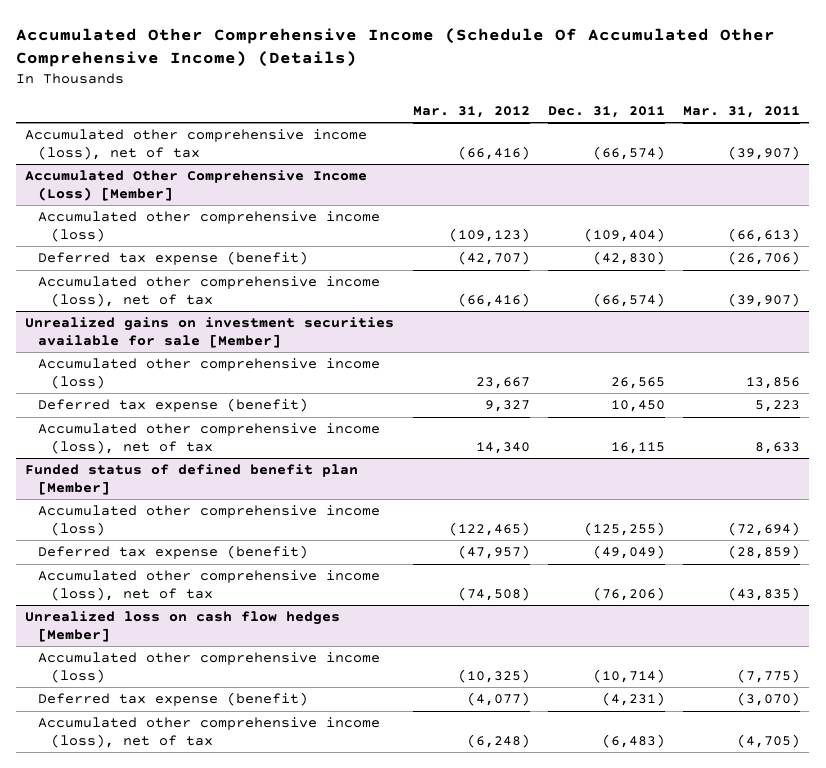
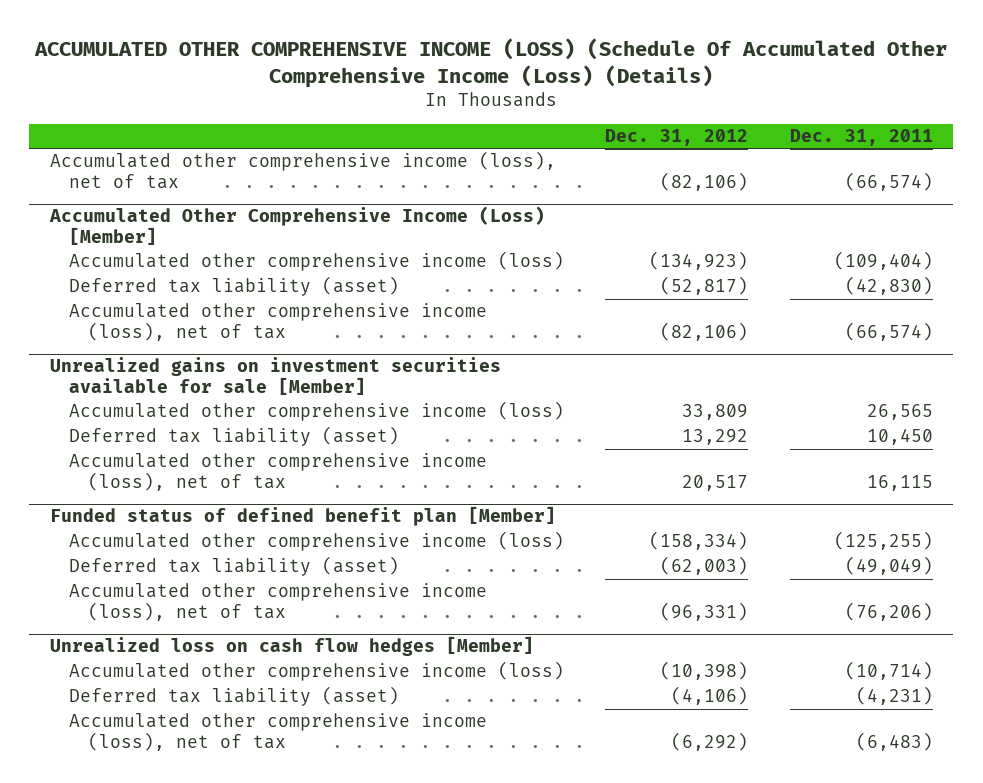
[16,27,776,68] Accumulated Other Comprehensive Income (Schedule Of Accumulated Other Comprehensive Income) (Details) -> [34,38,948,88] ACCUMULATED OTHER COMPREHENSIVE INCOME (LOSS) (Schedule Of Accumulated Other Comprehensive Income (Loss) (Details)
[412,105,530,118] Mar. 31, 2012 -> none
[683,105,801,118] Mar. 31, 2011 -> none
none -> [605,129,749,147] Dec. 31, 2012
[38,251,309,266] Deferred tax expense (benefit) -> [68,276,399,297] Deferred tax liability (asset)
[38,398,309,413] Deferred tax expense (benefit) -> [68,426,399,447] Deferred tax liability (asset)
[38,545,309,560] Deferred tax expense (benefit) -> [68,556,399,577] Deferred tax liability (asset)
[38,692,309,707] Deferred tax expense (benefit) -> [68,686,399,707] Deferred tax liability (asset)

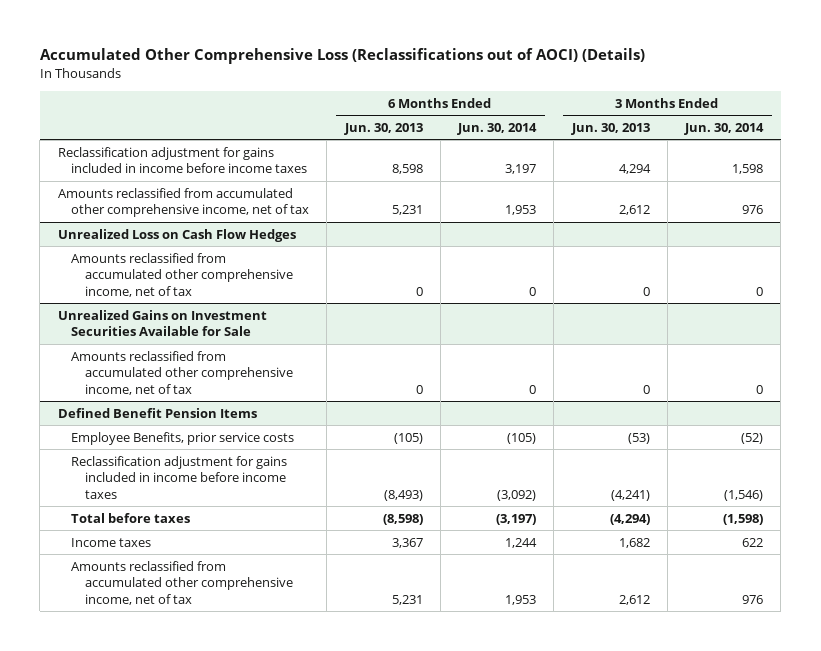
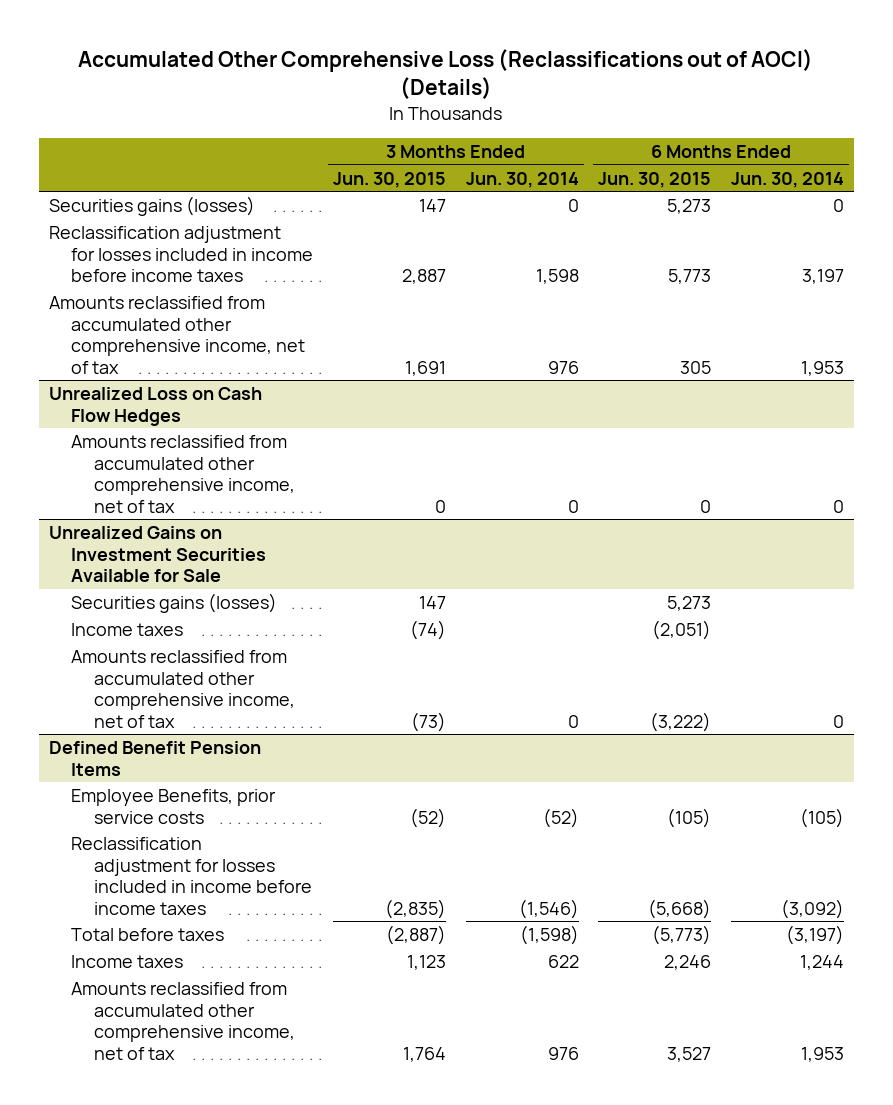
[343,122,423,135] Jun. 30, 2013 -> none
[570,122,650,135] Jun. 30, 2013 -> none
none -> [332,171,446,188] Jun. 30, 2015
none -> [598,171,712,188] Jun. 30, 2015
none -> [48,195,255,216] Securities gains (losses)
[57,146,308,174] Reclassification adjustment for gains included in income before income taxes -> [48,225,314,283] Reclassification adjustment for losses included in income before income taxes
none -> [71,592,278,613] Securities gains (losses)
none -> [71,622,184,636] Income taxes
[71,455,288,499] Reclassification adjustment for gains included in income before income taxes -> [71,836,312,915] Reclassification adjustment for losses included in income before income taxes

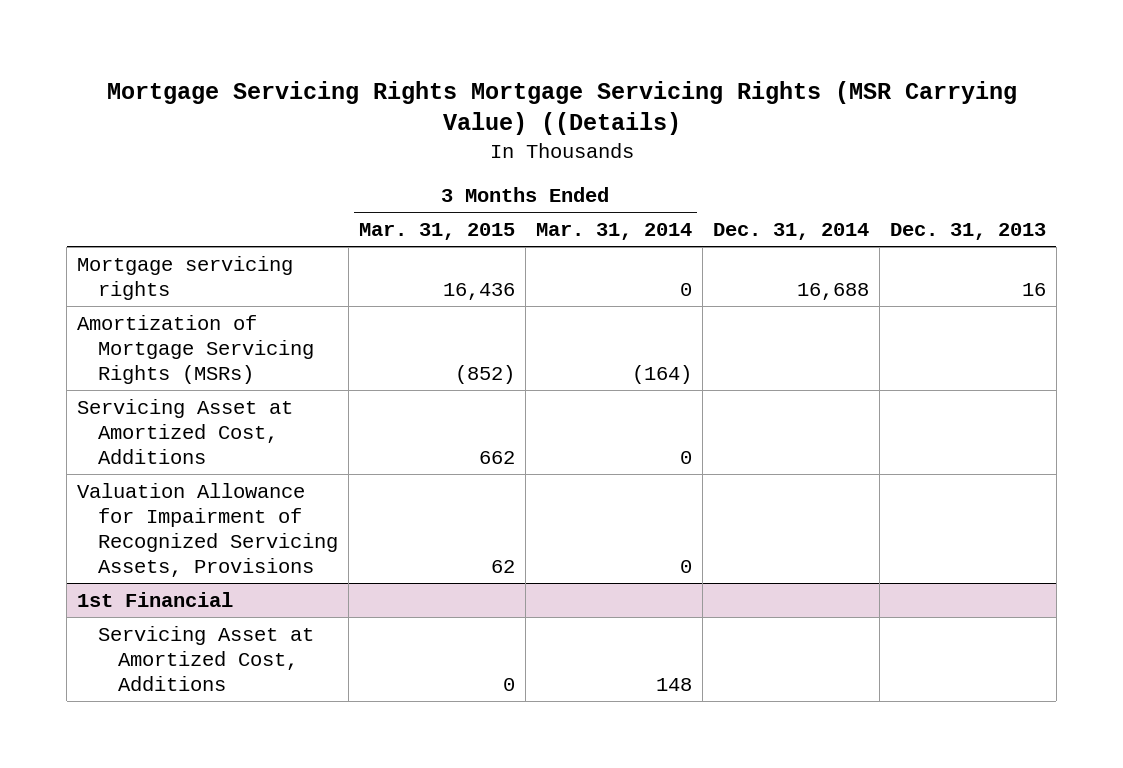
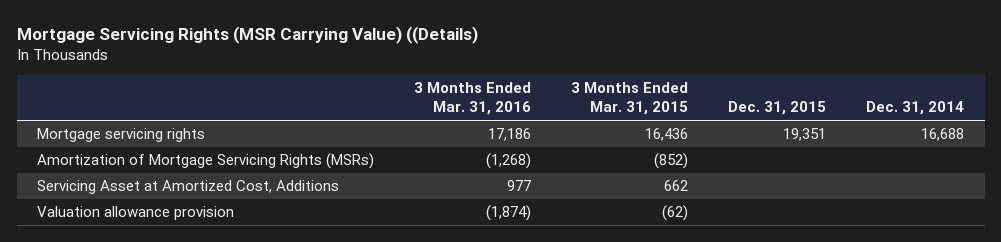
[106,80,1017,136] Mortgage Servicing Rights Mortgage Servicing Rights (MSR Carrying Value) ((Details) -> [16,25,478,44] Mortgage Servicing Rights (MSR Carrying Value) ((Details)
[535,223,692,241] Mar. 31, 2014 -> none
[889,223,1046,241] Dec. 31, 2013 -> none
none -> [413,82,531,116] 3 Months Ended Mar. 31, 2016
none -> [728,101,827,116] Dec. 31, 2015
[77,591,234,607] 1st Financial -> none
[97,625,314,691] Servicing Asset at Amortized Cost, Additions -> none
[77,482,338,578] Valuation Allowance for Impairment of Recognized Servicing Assets, Provisions -> [36,206,234,221] Valuation allowance provision
[490,560,515,574] 62 -> [662,205,689,222] (62)

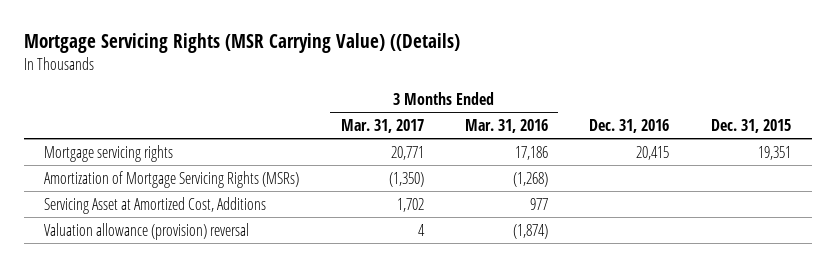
[571,82,689,116] 3 Months Ended Mar. 31, 2015 -> none
[866,101,965,116] Dec. 31, 2014 -> none
none -> [340,118,424,133] Mar. 31, 2017
none -> [589,118,670,133] Dec. 31, 2016
[36,206,234,221] Valuation allowance provision -> [44,222,250,240] Valuation allowance (provision) reversal

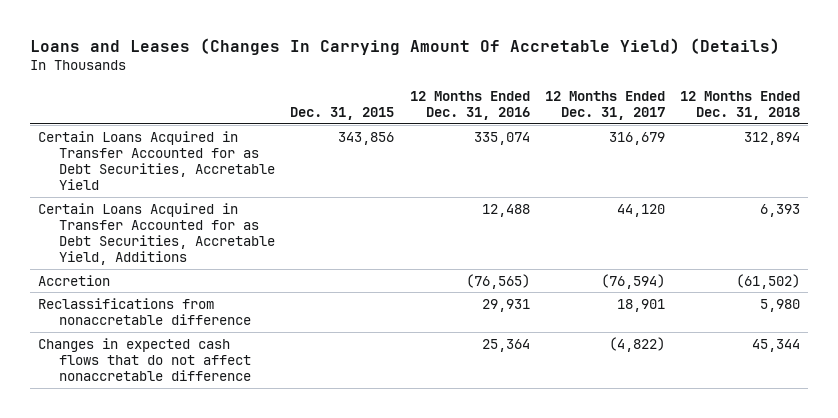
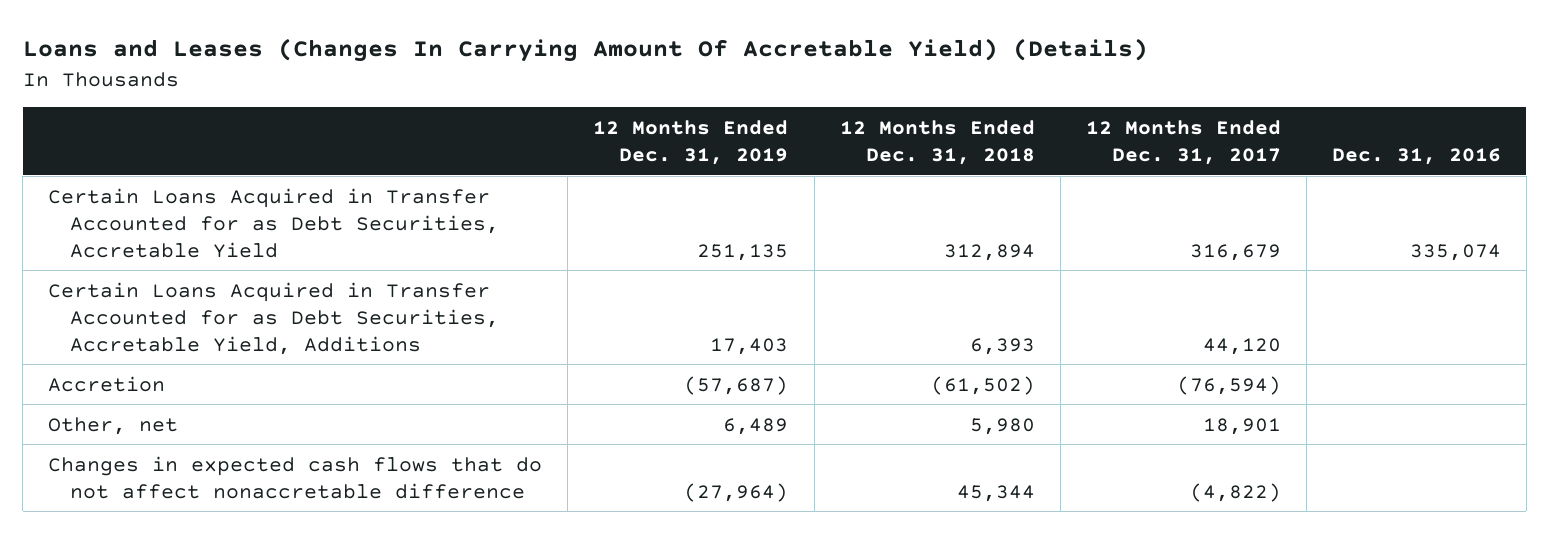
[290,107,395,121] Dec. 31, 2015 -> none
[409,90,530,121] 12 Months Ended Dec. 31, 2016 -> none
none -> [593,119,789,165] 12 Months Ended Dec. 31, 2019
none -> [1331,147,1501,165] Dec. 31, 2016
[38,297,252,325] Reclassifications from nonaccretable difference -> [48,416,179,435] Other, net

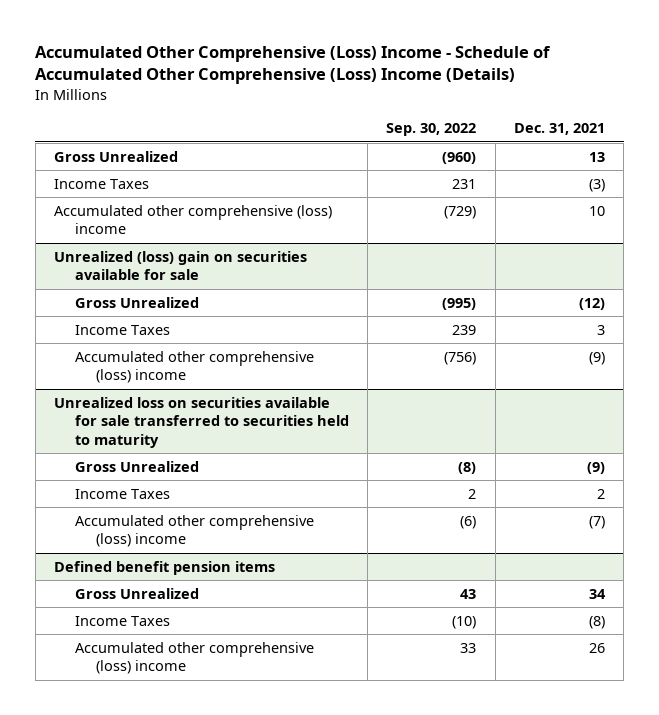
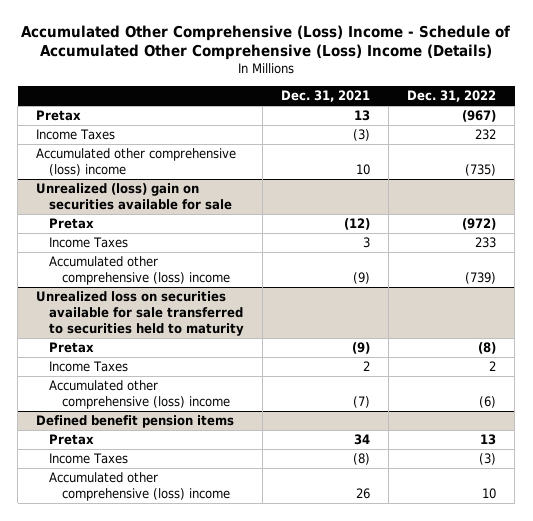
[386,122,477,136] Sep. 30, 2022 -> none
none -> [407,89,497,102] Dec. 31, 2022
[54,150,179,162] Gross Unrealized -> [36,110,82,122] Pretax
[74,296,199,308] Gross Unrealized -> [49,218,95,230] Pretax
[74,460,199,472] Gross Unrealized -> [49,342,95,354] Pretax
[74,587,199,599] Gross Unrealized -> [49,434,95,446] Pretax

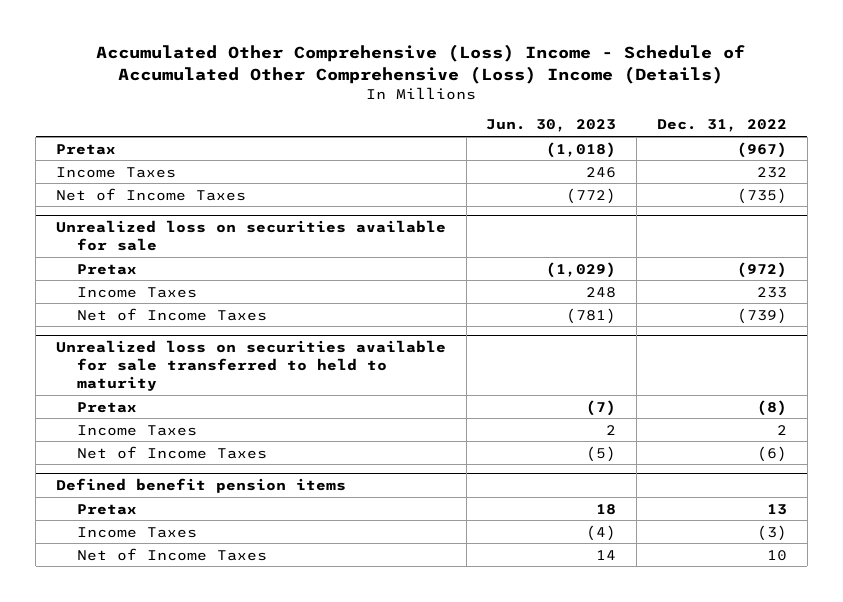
[281,89,371,102] Dec. 31, 2021 -> none
none -> [486,119,617,133] Jun. 30, 2023
[36,148,237,177] Accumulated other comprehensive (loss) income -> [55,187,246,201] Net of Income Taxes
[36,183,233,211] Unrealized (loss) gain on securities available for sale -> [55,219,446,252] Unrealized loss on securities available for sale
[49,256,230,286] Accumulated other comprehensive (loss) income -> [76,307,267,321] Net of Income Taxes
[36,291,245,337] Unrealized loss on securities available for sale transferred to securities held to maturity -> [55,339,446,392] Unrealized loss on securities available for sale transferred to held to maturity
[49,380,230,410] Accumulated other comprehensive (loss) income -> [76,445,267,459] Net of Income Taxes
[49,472,230,502] Accumulated other comprehensive (loss) income -> [76,547,267,561] Net of Income Taxes

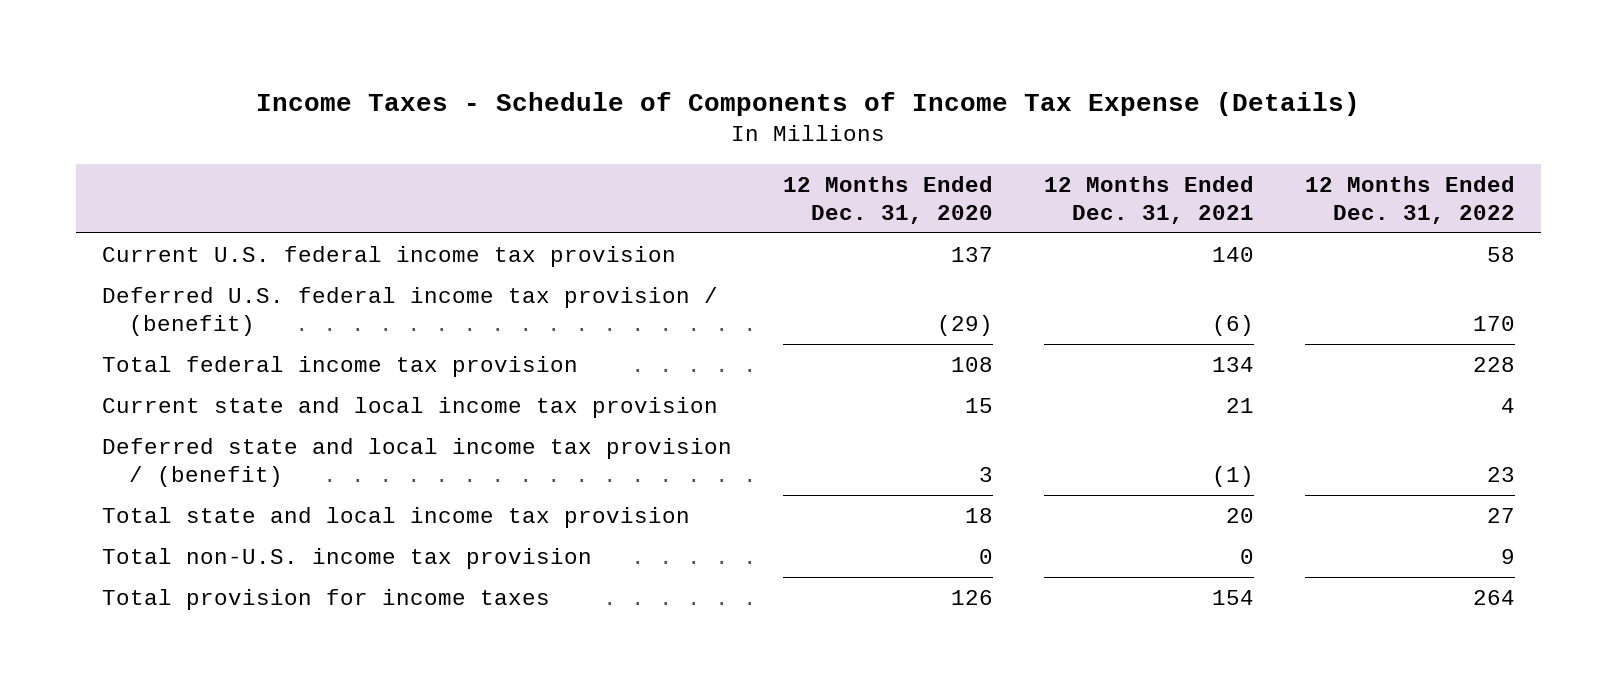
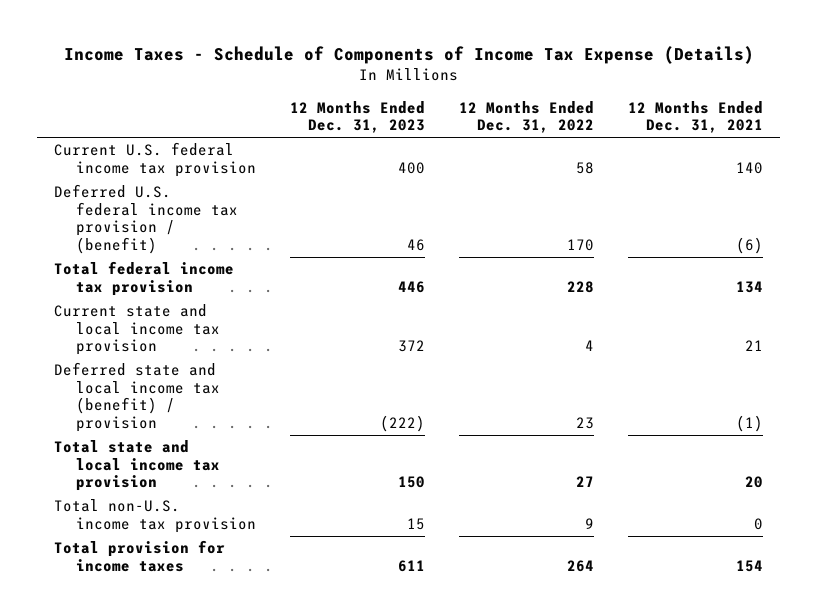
[782,175,993,224] 12 Months Ended Dec. 31, 2020 -> none
none -> [290,100,426,134] 12 Months Ended Dec. 31, 2023
[101,437,732,487] Deferred state and local income tax provision / (benefit) -> [54,362,221,432] Deferred state and local income tax (benefit) / provision

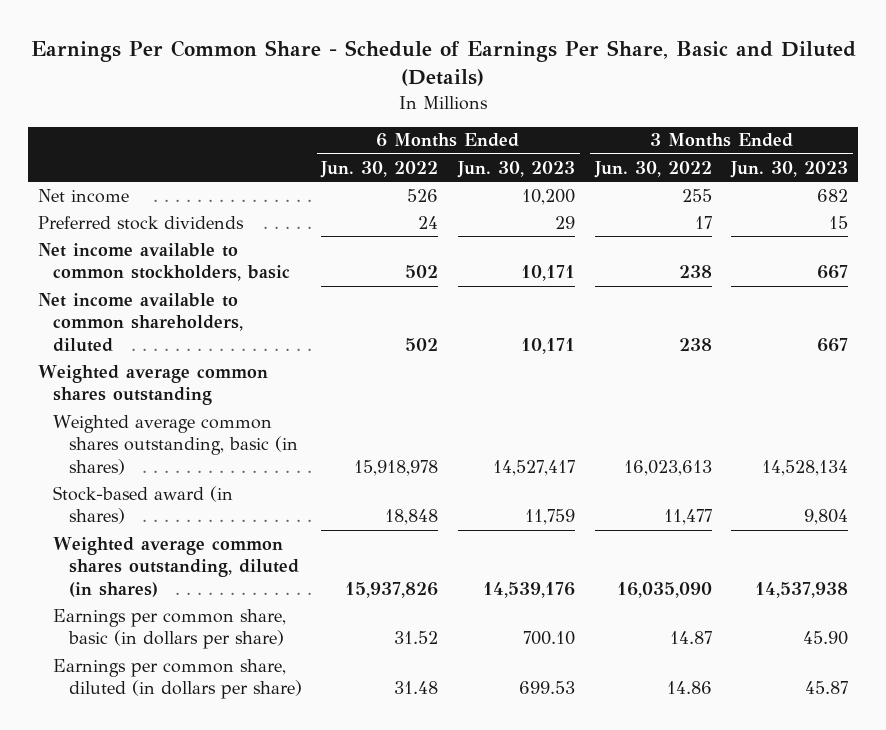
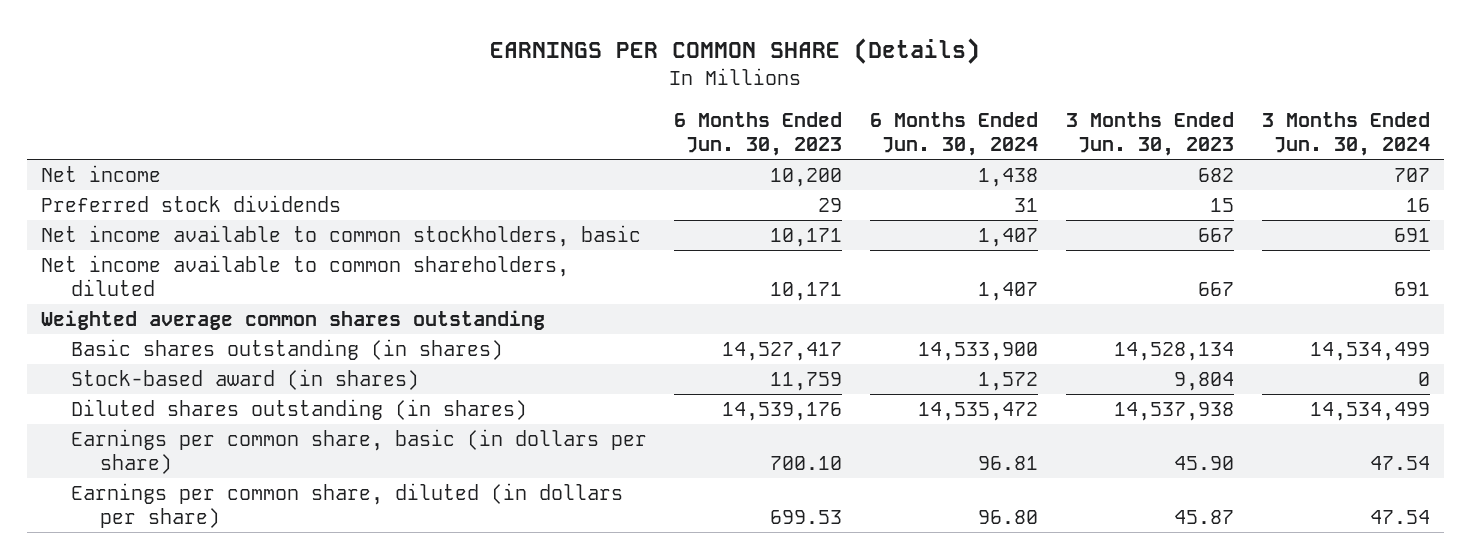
[31,40,857,87] Earnings Per Common Share - Schedule of Earnings Per Share, Basic and Diluted (Details) -> [490,37,981,64] EARNINGS PER COMMON SHARE (Details)
[320,160,439,178] Jun. 30, 2022 -> none
[593,160,712,178] Jun. 30, 2022 -> none
none -> [870,112,1039,157] 6 Months Ended Jun. 30, 2024
none -> [1262,112,1431,157] 3 Months Ended Jun. 30, 2024
[53,414,298,475] Weighted average common shares outstanding, basic (in shares) -> [70,339,503,361] Basic shares outstanding (in shares)
[53,536,299,597] Weighted average common shares outstanding, diluted (in shares) -> [70,399,527,421] Diluted shares outstanding (in shares)

